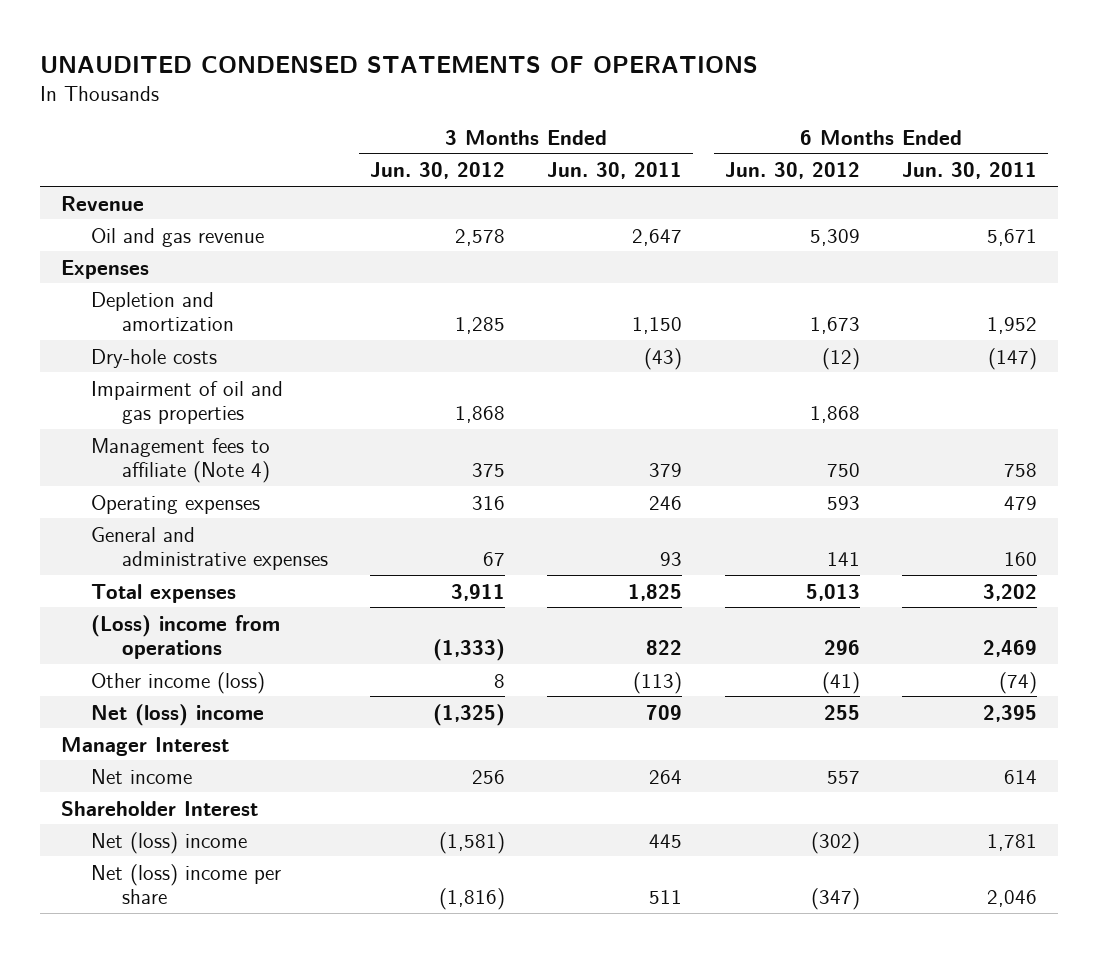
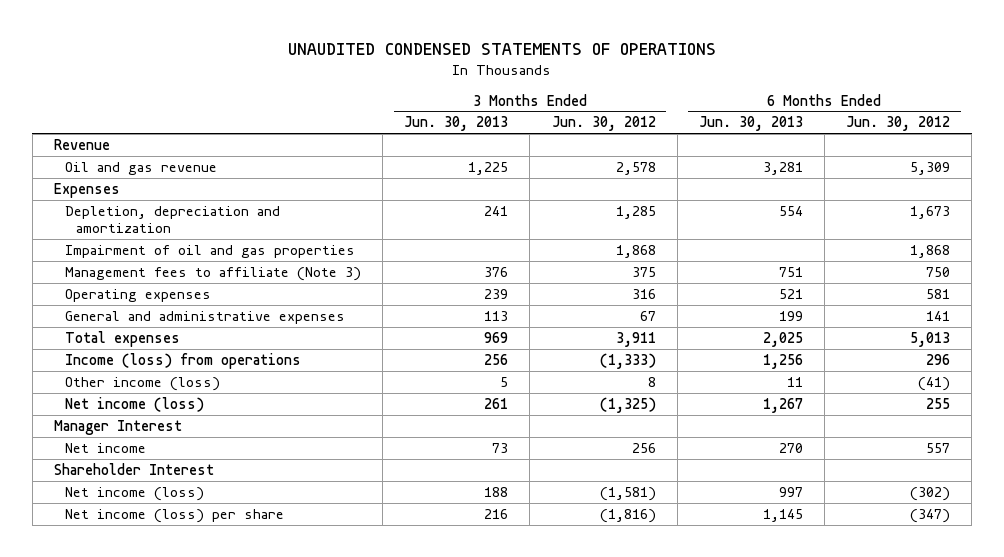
[547,162,683,180] Jun. 30, 2011 -> none
[902,162,1038,180] Jun. 30, 2011 -> none
none -> [404,116,509,132] Jun. 30, 2013
none -> [698,116,803,132] Jun. 30, 2013
[91,348,218,368] Dry-hole costs -> none
[91,291,234,332] Depletion and amortization -> [65,205,281,233] Depletion, depreciation and amortization
[91,437,271,484] Management fees to affiliate (Note 4) -> [65,266,362,281] Management fees to affiliate (Note 3)
[826,495,860,510] 593 -> [926,288,951,299] 581
[91,614,281,660] (Loss) income from operations -> [65,352,302,369] Income (loss) from operations
[91,703,265,726] Net (loss) income -> [65,396,205,412] Net income (loss)
[91,831,248,854] Net (loss) income -> [65,486,205,501] Net income (loss)
[91,863,282,905] Net (loss) income per share -> [65,508,285,523] Net income (loss) per share

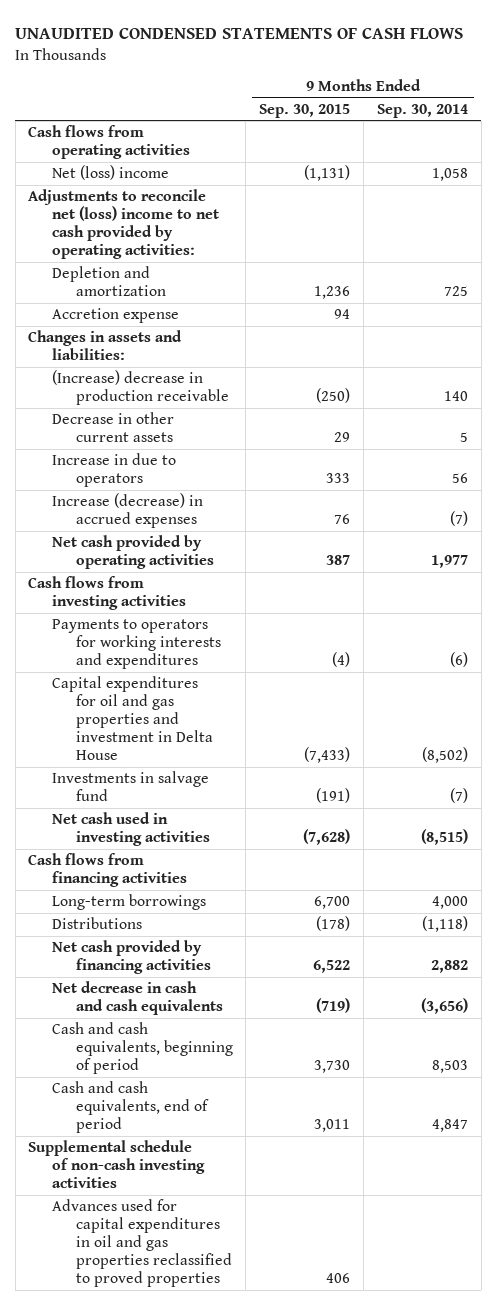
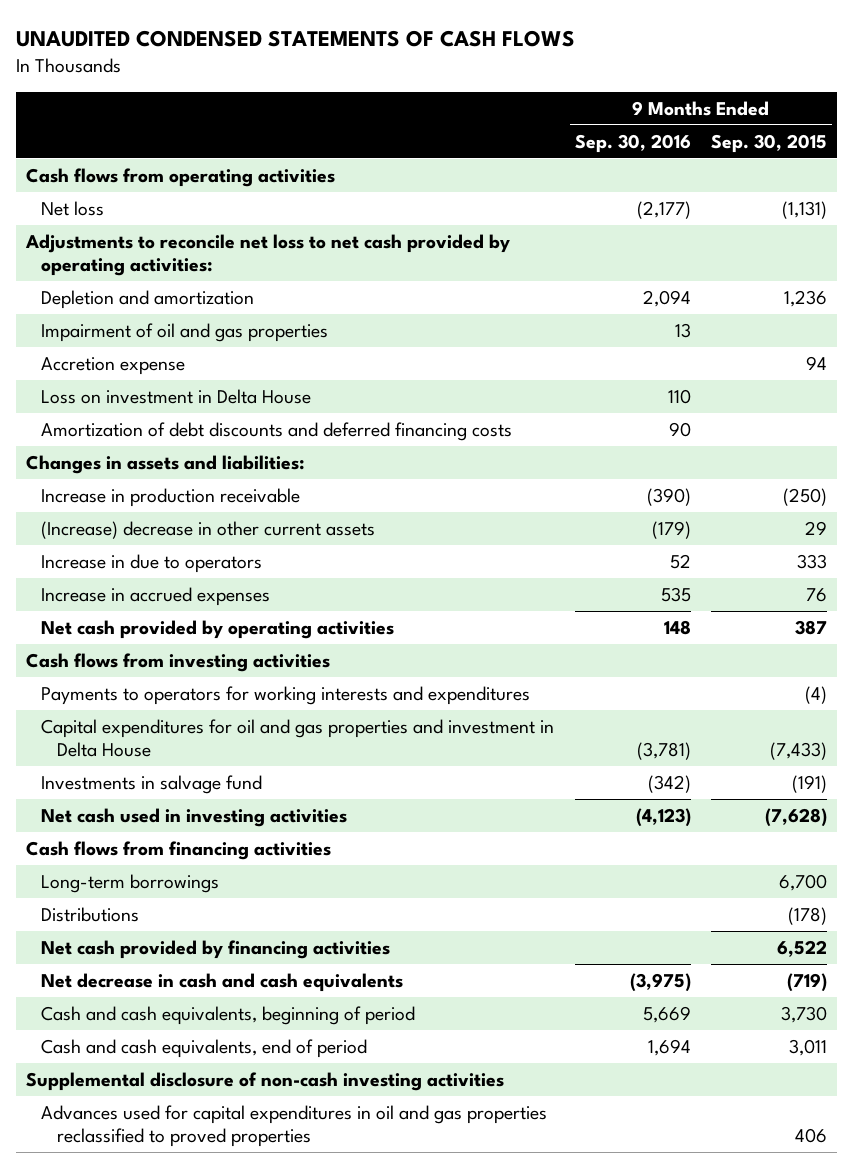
[376,103,468,118] Sep. 30, 2014 -> none
none -> [574,133,691,153] Sep. 30, 2016
[51,165,169,181] Net (loss) income -> [41,200,105,216] Net loss
[28,189,219,260] Adjustments to reconcile net (loss) income to net cash provided by operating activities: -> [25,233,511,276] Adjustments to reconcile net loss to net cash provided by operating activities:
none -> [41,322,329,342] Impairment of oil and gas properties
none -> [41,388,312,404] Loss on investment in Delta House
none -> [41,421,513,441] Amortization of debt discounts and deferred financing costs
[51,370,229,406] (Increase) decrease in production receivable -> [41,487,301,507] Increase in production receivable
[51,412,174,443] Decrease in other current assets -> [41,520,376,539] (Increase) decrease in other current assets
[51,493,203,529] Increase (decrease) in accrued expenses -> [41,586,271,606] Increase in accrued expenses
[28,1140,205,1189] Supplemental schedule of non-cash investing activities -> [26,1071,505,1091] Supplemental disclosure of non-cash investing activities

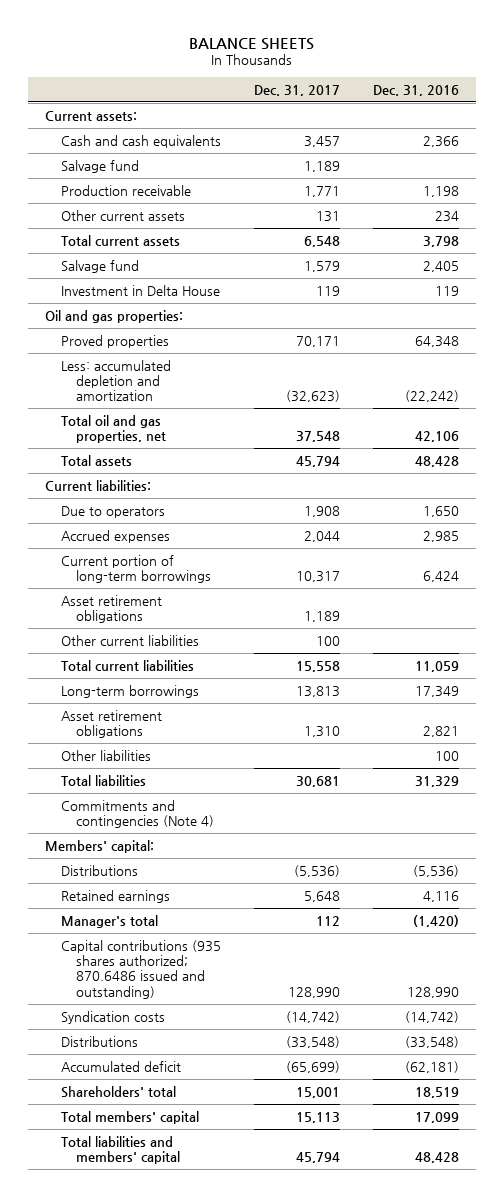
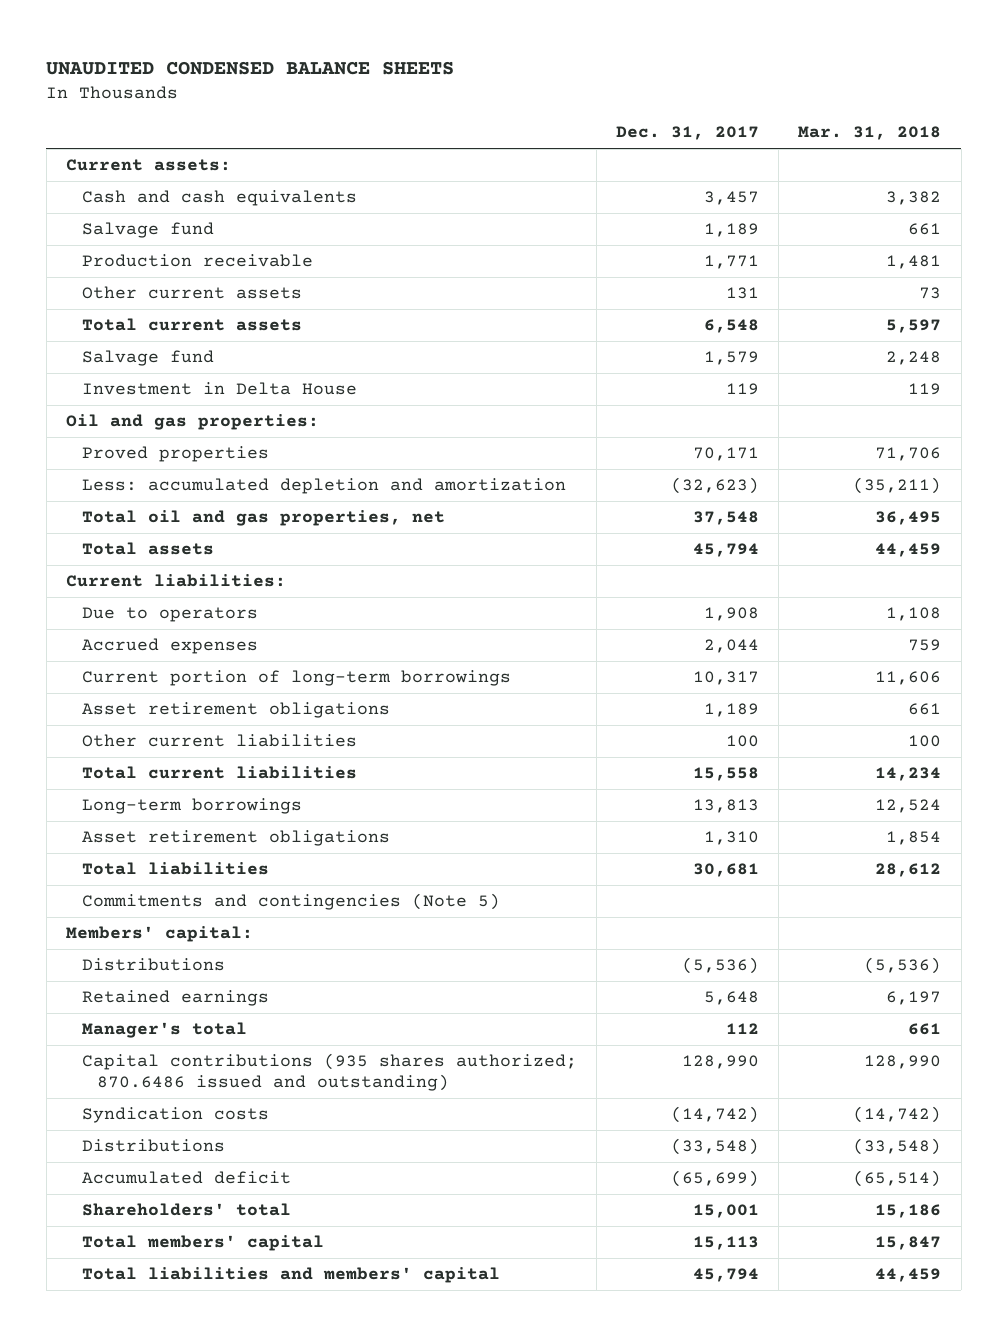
[189,37,315,50] BALANCE SHEETS -> [46,61,455,76] UNAUDITED CONDENSED BALANCE SHEETS
[373,84,460,96] Dec. 31, 2016 -> none
none -> [798,126,942,141] Mar. 31, 2018
[60,749,151,761] Other liabilities -> none
[60,799,215,829] Commitments and contingencies (Note 4) -> [81,893,500,911] Commitments and contingencies (Note 5)

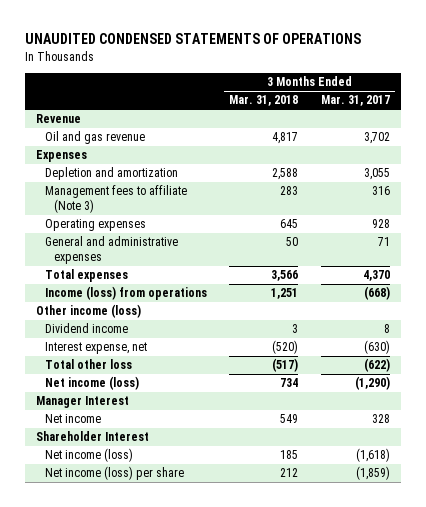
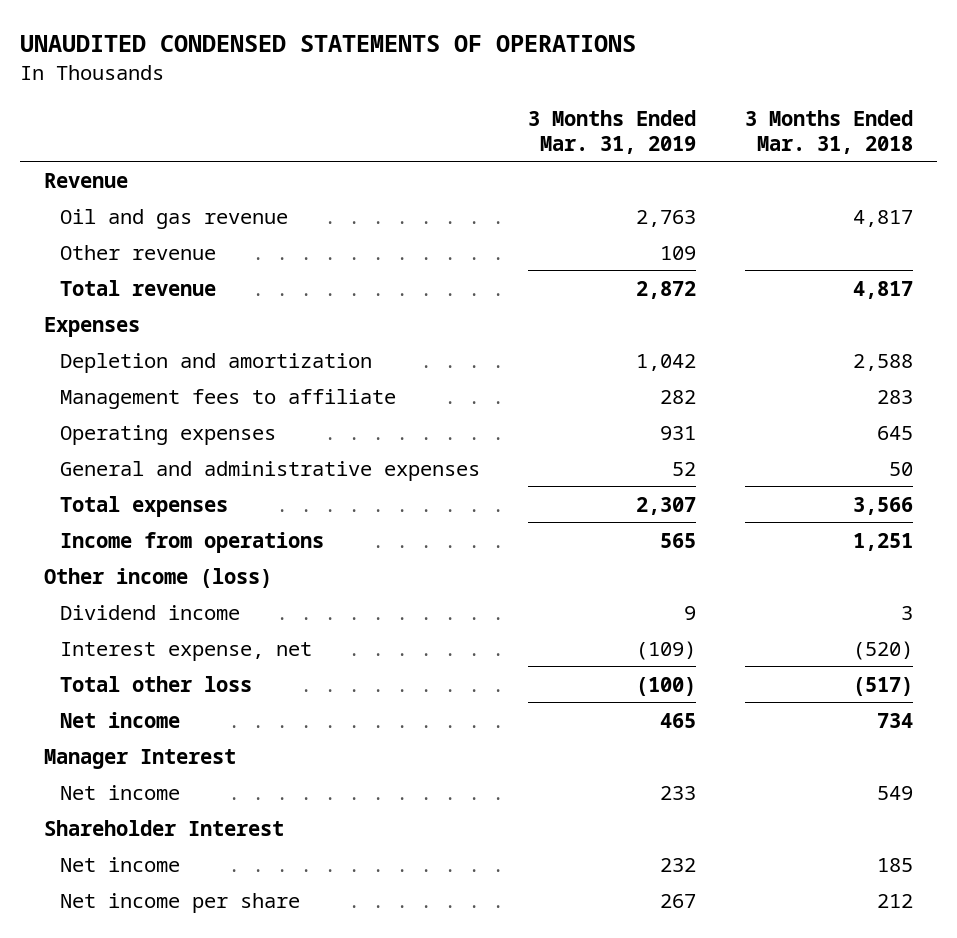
[320,95,390,107] Mar. 31, 2017 -> none
none -> [528,110,697,154] 3 Months Ended Mar. 31, 2019
none -> [59,244,216,260] Other revenue
none -> [59,279,216,296] Total revenue
[45,185,188,214] Management fees to affiliate (Note 3) -> [59,388,396,409] Management fees to affiliate
[45,286,208,301] Income (loss) from operations -> [59,531,324,553] Income from operations
[45,376,140,391] Net income (loss) -> [59,711,180,728] Net income
[45,448,134,463] Net income (loss) -> [59,856,180,872] Net income
[45,466,185,481] Net income (loss) per share -> [59,892,300,913] Net income per share

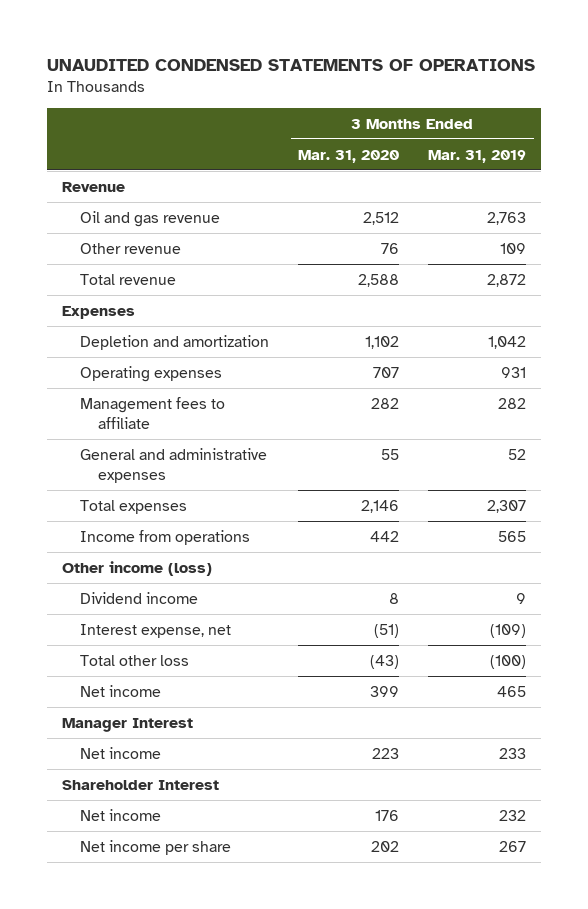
[744,110,913,154] 3 Months Ended Mar. 31, 2018 -> none
none -> [298,149,400,163] Mar. 31, 2020
[59,388,396,409] Management fees to affiliate -> [79,396,225,429] Management fees to affiliate

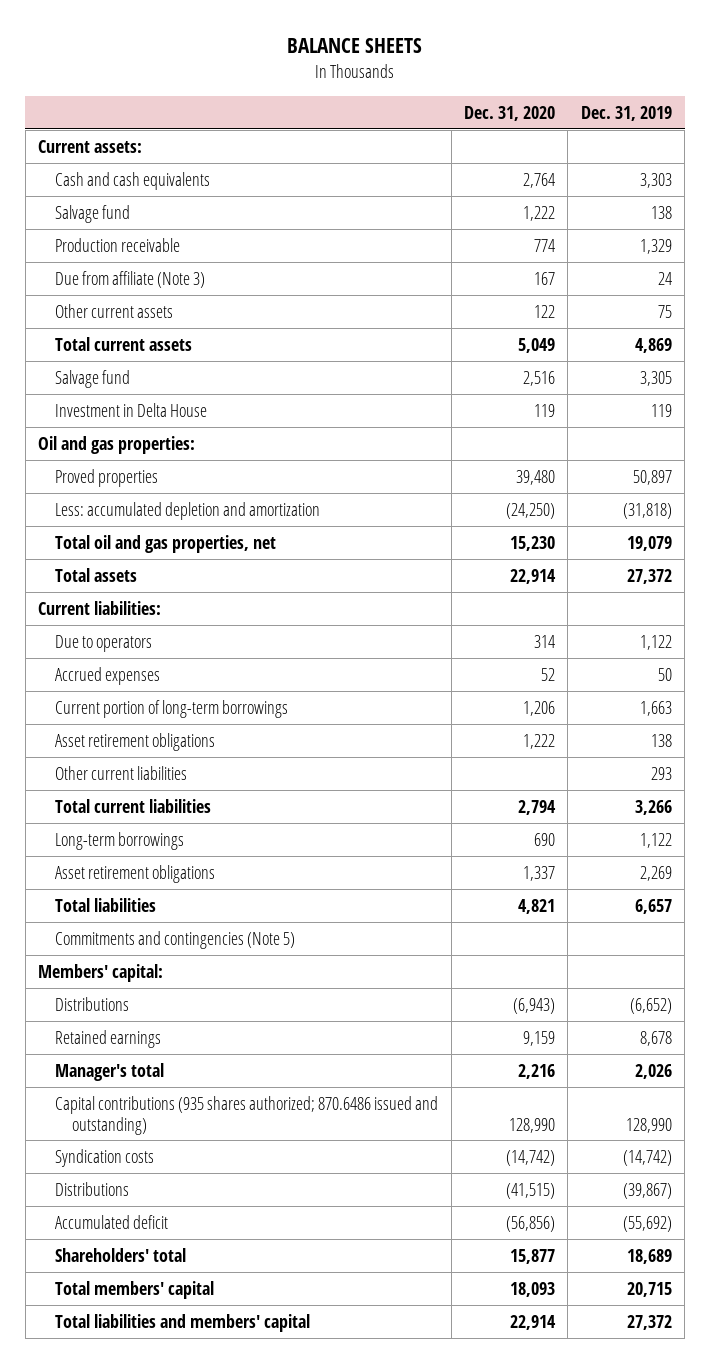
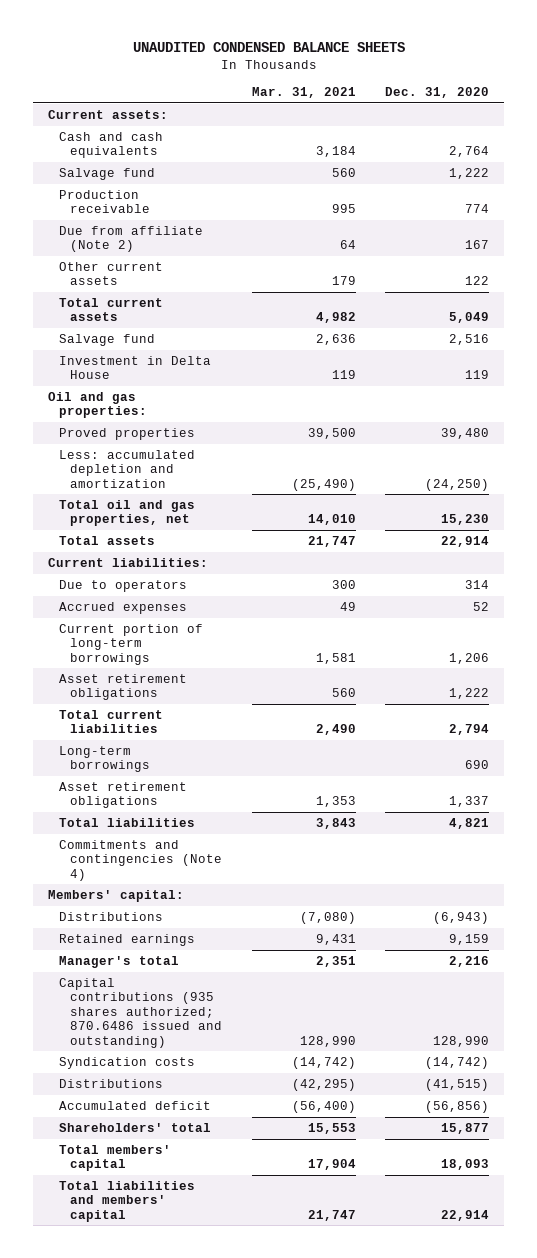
[286,38,422,54] BALANCE SHEETS -> [132,42,405,53] UNAUDITED CONDENSED BALANCE SHEETS
[580,105,672,121] Dec. 31, 2019 -> none
none -> [251,87,356,99] Mar. 31, 2021
[55,270,206,288] Due from affiliate (Note 3) -> [59,225,204,253] Due from affiliate (Note 2)
[55,765,188,780] Other current liabilities -> none
[55,930,296,949] Commitments and contingencies (Note 5) -> [59,839,223,881] Commitments and contingencies (Note 4)

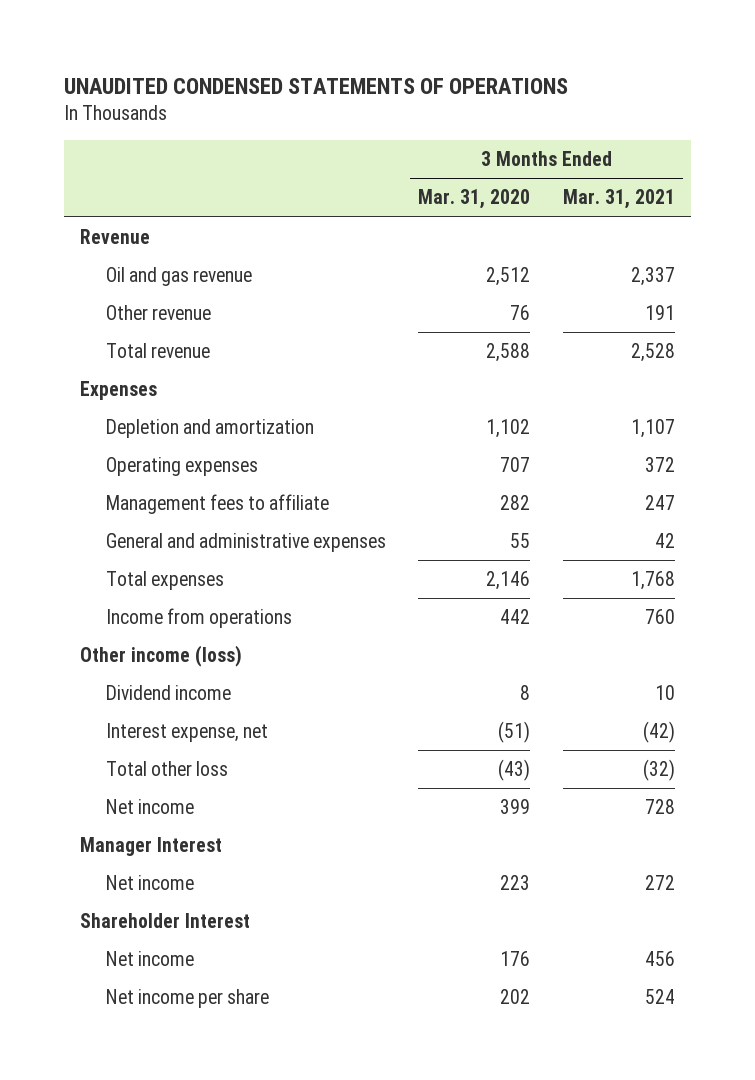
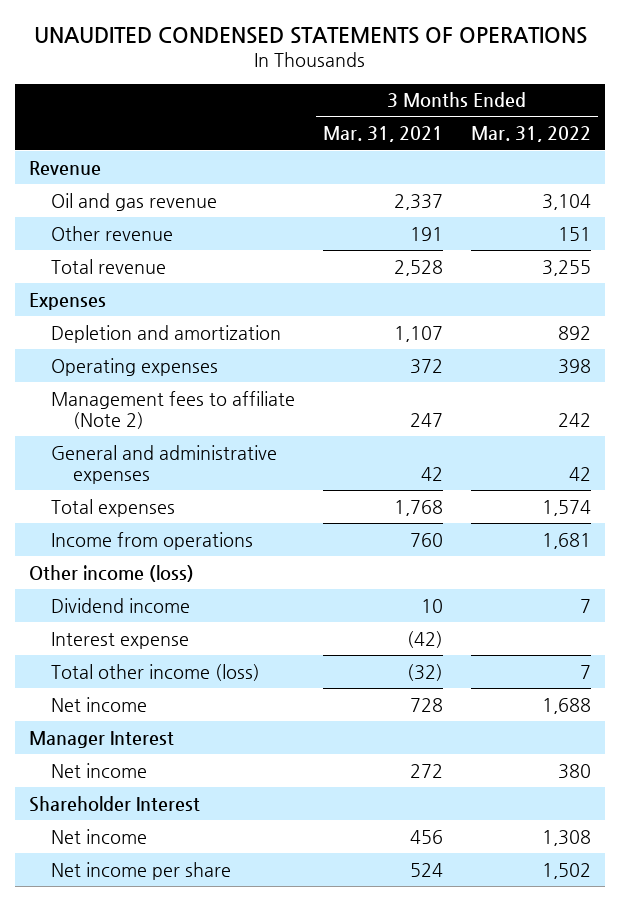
[418,189,531,210] Mar. 31, 2020 -> none
none -> [470,126,591,143] Mar. 31, 2022
[105,494,329,515] Management fees to affiliate -> [50,390,295,429] Management fees to affiliate (Note 2)
[105,723,268,743] Interest expense, net -> [50,631,189,649] Interest expense
[105,761,228,777] Total other loss -> [50,663,260,681] Total other income (loss)

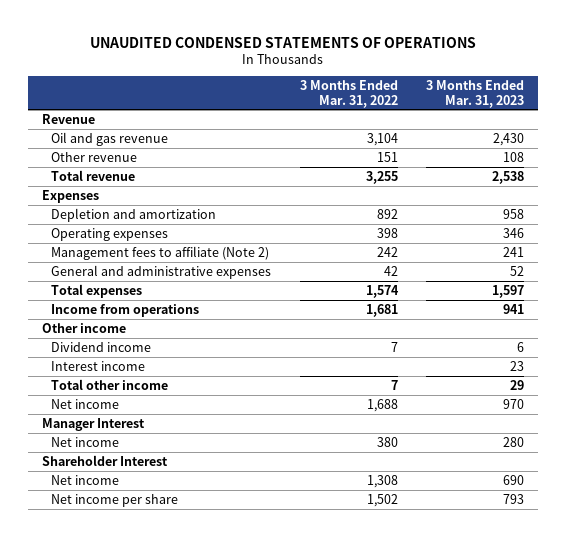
[322,126,443,143] Mar. 31, 2021 -> none
none -> [425,80,524,108] 3 Months Ended Mar. 31, 2023
[28,564,194,582] Other income (loss) -> [42,322,127,333] Other income
[50,631,189,649] Interest expense -> [51,360,146,371] Interest income
[50,663,260,681] Total other income (loss) -> [51,378,169,390] Total other income

